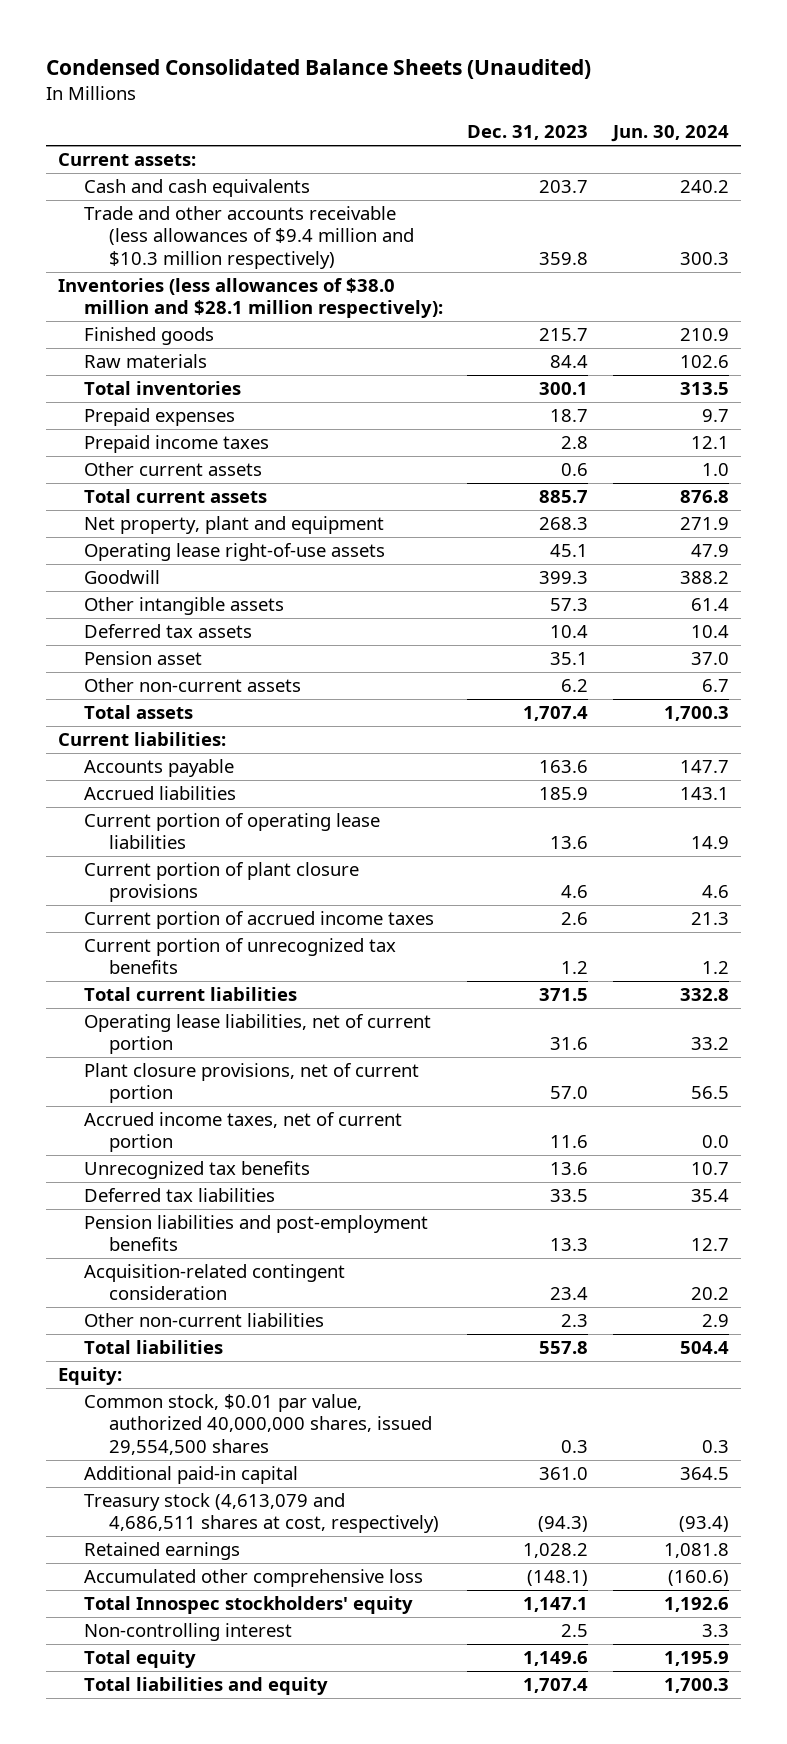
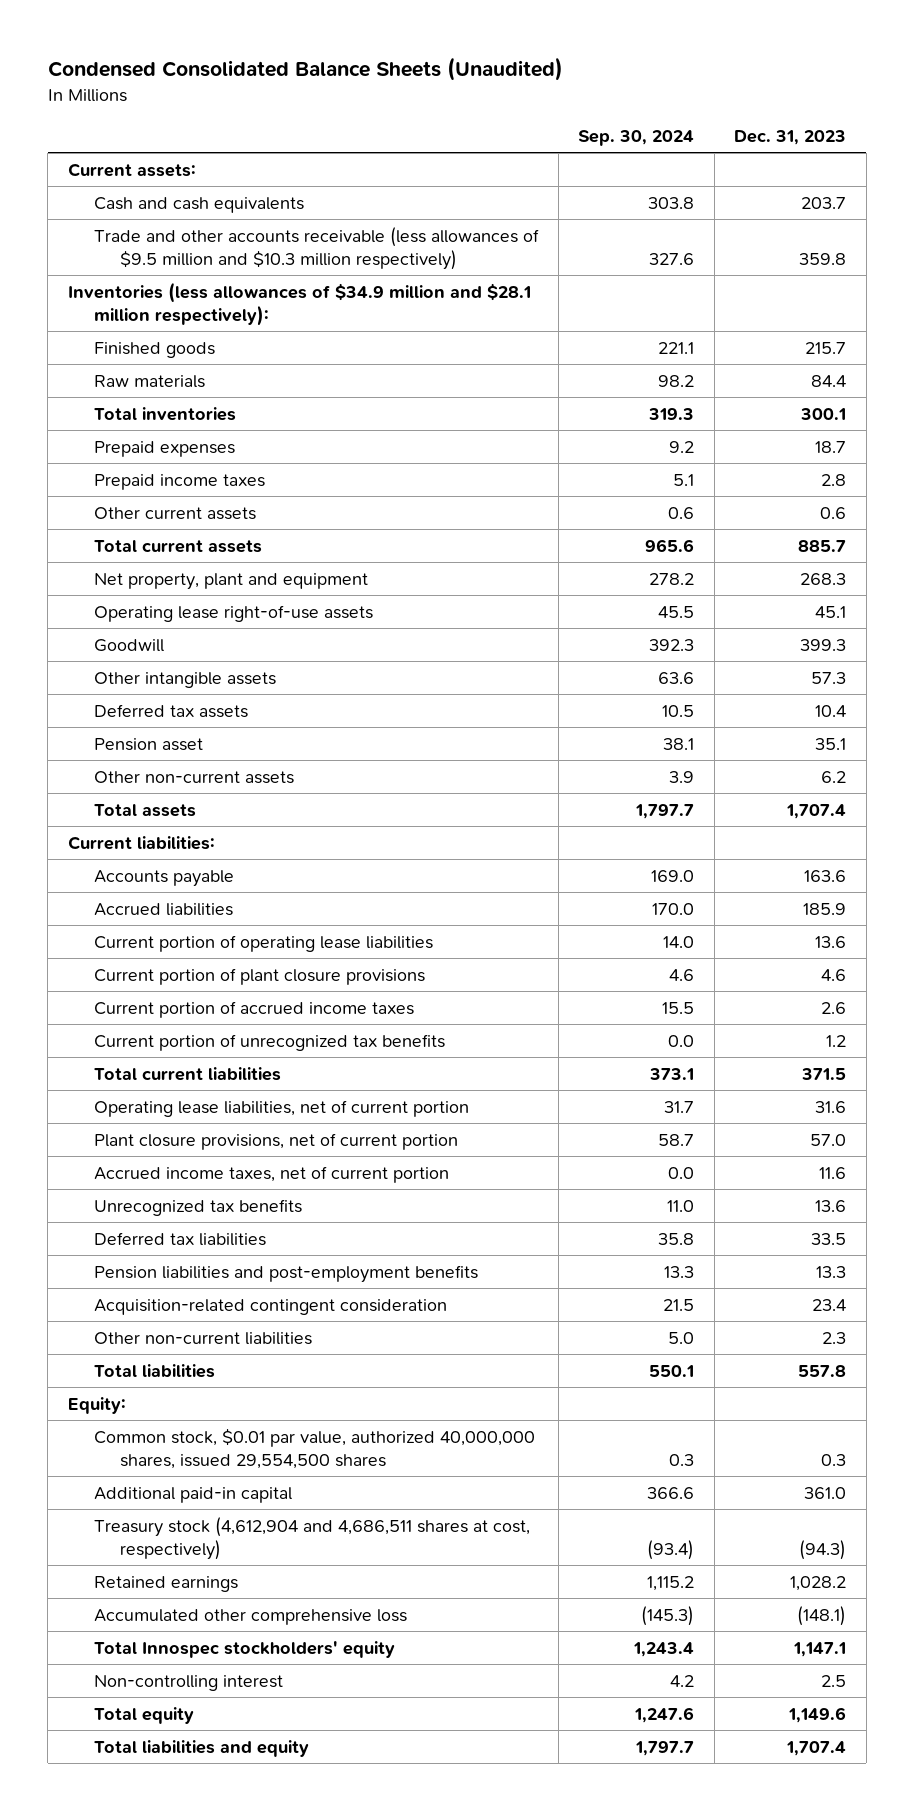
[610,125,729,143] Jun. 30, 2024 -> none
none -> [578,129,695,146] Sep. 30, 2024
[83,206,414,269] Trade and other accounts receivable (less allowances of $9.4 million and $10.3 million respectively) -> [94,226,540,270] Trade and other accounts receivable (less allowances of $9.5 million and $10.3 million respectively)
[58,278,443,319] Inventories (less allowances of $38.0 million and $28.1 million respectively): -> [68,281,532,326] Inventories (less allowances of $34.9 million and $28.1 million respectively):
[83,1493,439,1534] Treasury stock (4,613,079 and 4,686,511 shares at cost, respectively) -> [94,1516,531,1560] Treasury stock (4,612,904 and 4,686,511 shares at cost, respectively)

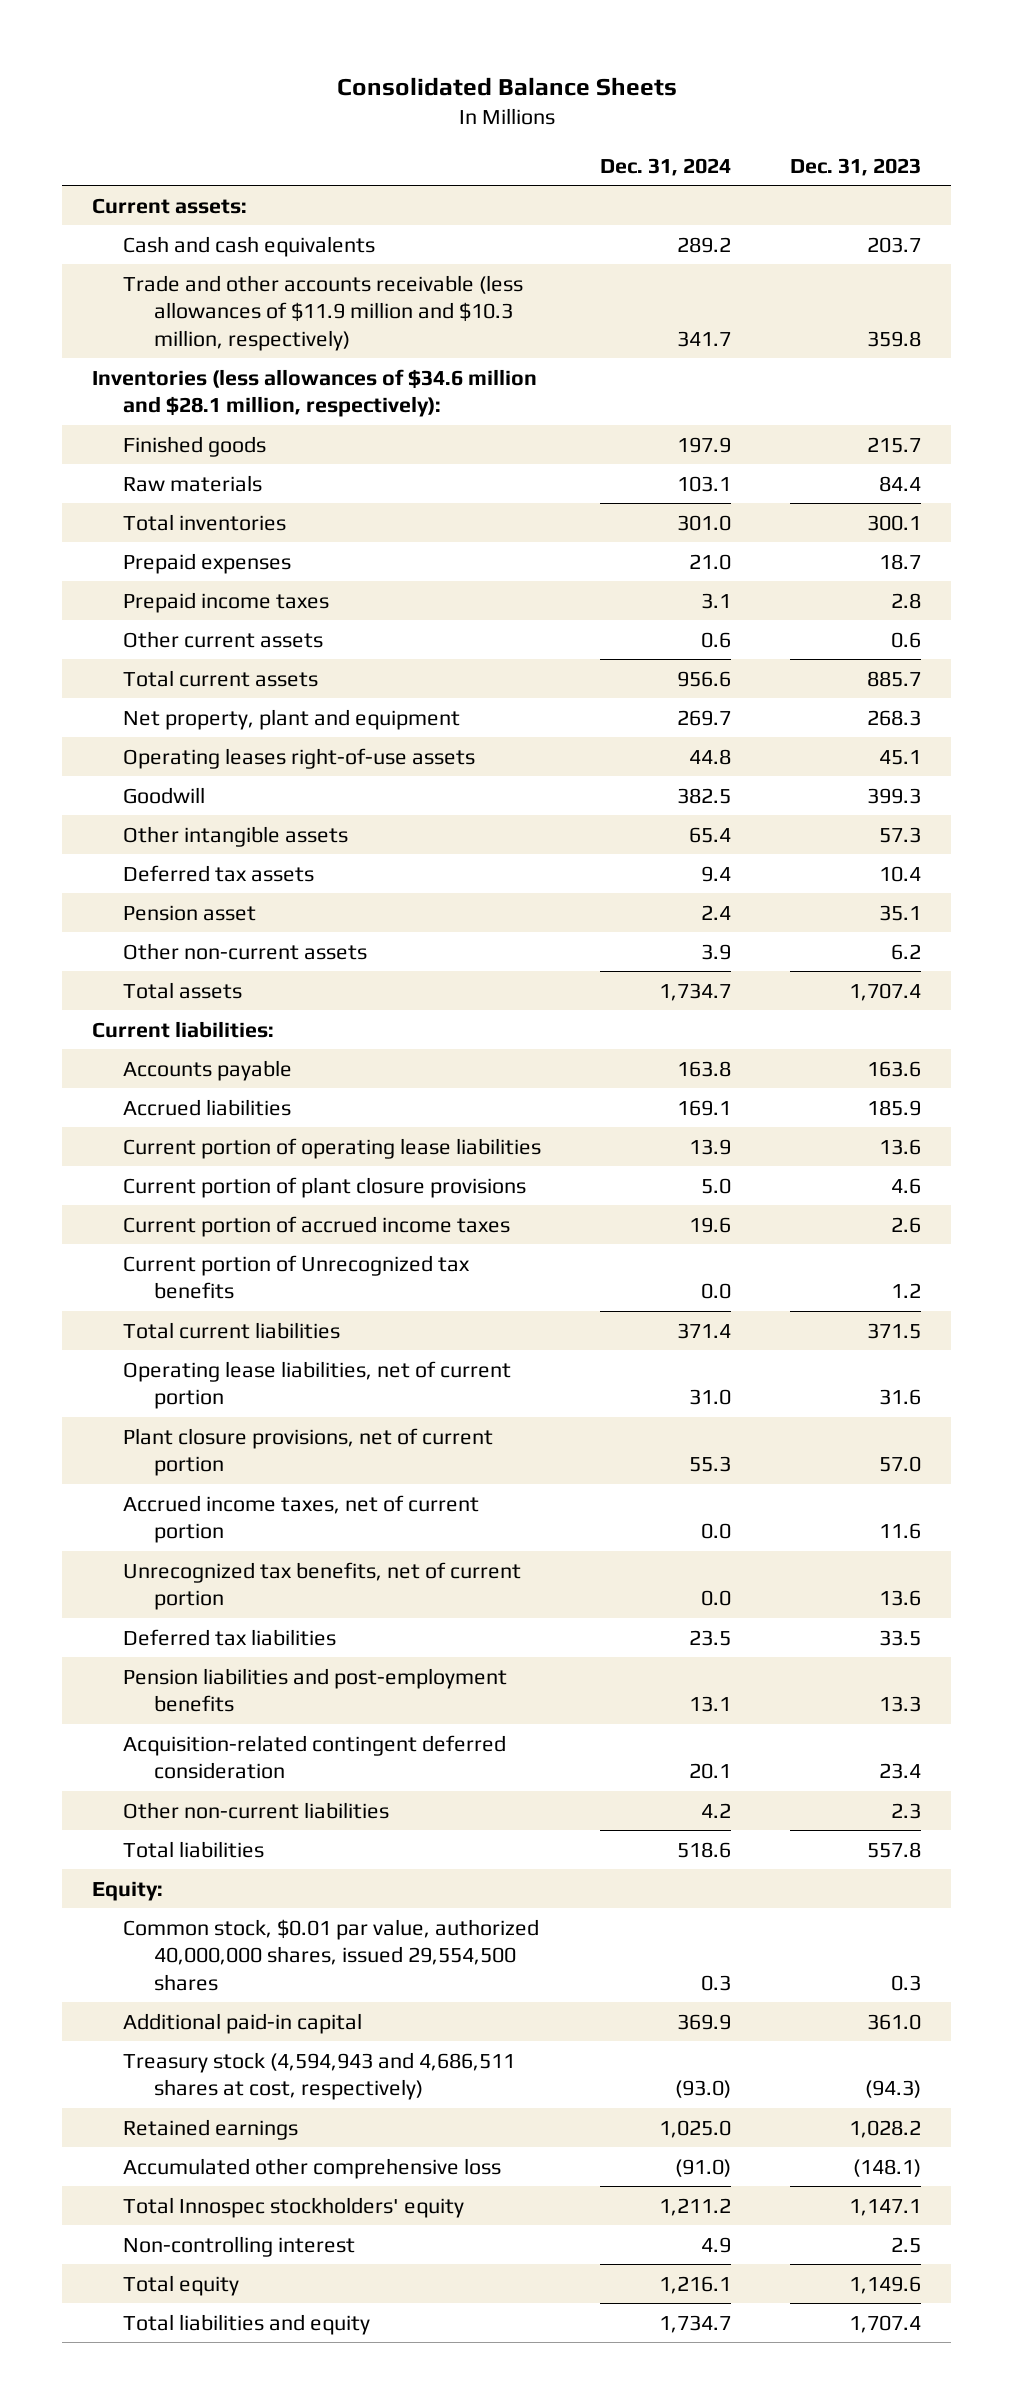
[47,57,563,82] Condensed Consolidated Balance Sheets (Unaudited) -> [336,77,677,97] Consolidated Balance Sheets
[578,129,695,146] Sep. 30, 2024 -> none
none -> [600,157,732,176] Dec. 31, 2024
[94,226,540,270] Trade and other accounts receivable (less allowances of $9.5 million and $10.3 million respectively) -> [123,274,524,351] Trade and other accounts receivable (less allowances of $11.9 million and $10.3 million, respectively)
[68,281,532,326] Inventories (less allowances of $34.9 million and $28.1 million respectively): -> [91,368,537,418] Inventories (less allowances of $34.6 million and $28.1 million, respectively):
[94,604,374,622] Operating lease right-of-use assets -> [123,747,476,769] Operating leases right-of-use assets
[94,1033,446,1051] Current portion of unrecognized tax benefits -> [123,1254,471,1300] Current portion of Unrecognized tax benefits
[94,1198,303,1216] Unrecognized tax benefits -> [123,1561,522,1611] Unrecognized tax benefits, net of current portion
[94,1298,448,1315] Acquisition-related contingent consideration -> [123,1734,507,1780] Acquisition-related contingent deferred consideration
[94,1516,531,1560] Treasury stock (4,612,904 and 4,686,511 shares at cost, respectively) -> [123,2051,516,2101] Treasury stock (4,594,943 and 4,686,511 shares at cost, respectively)

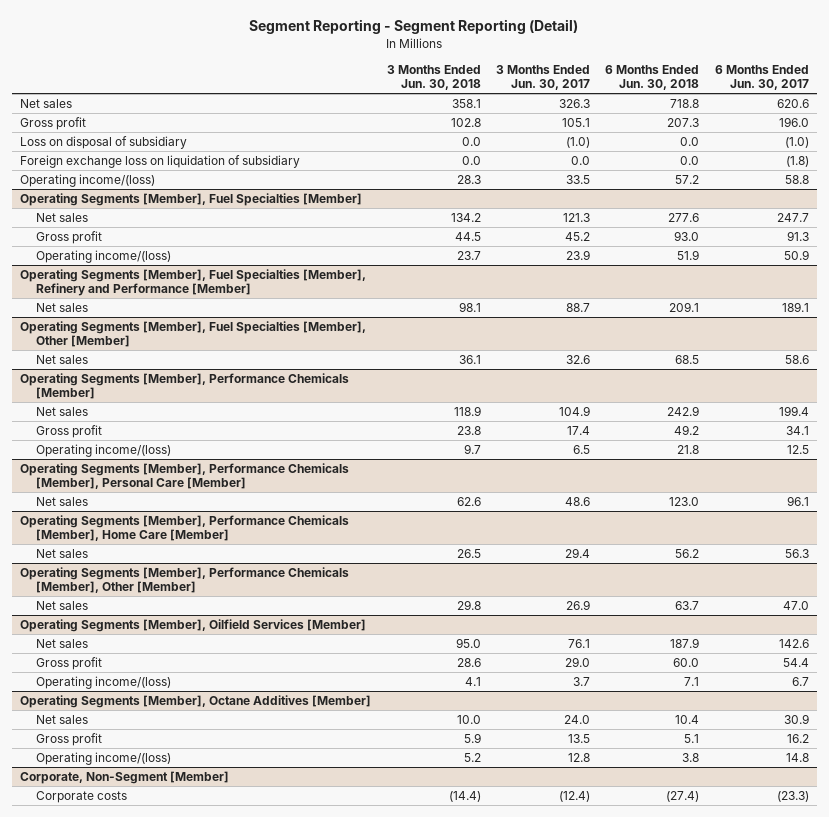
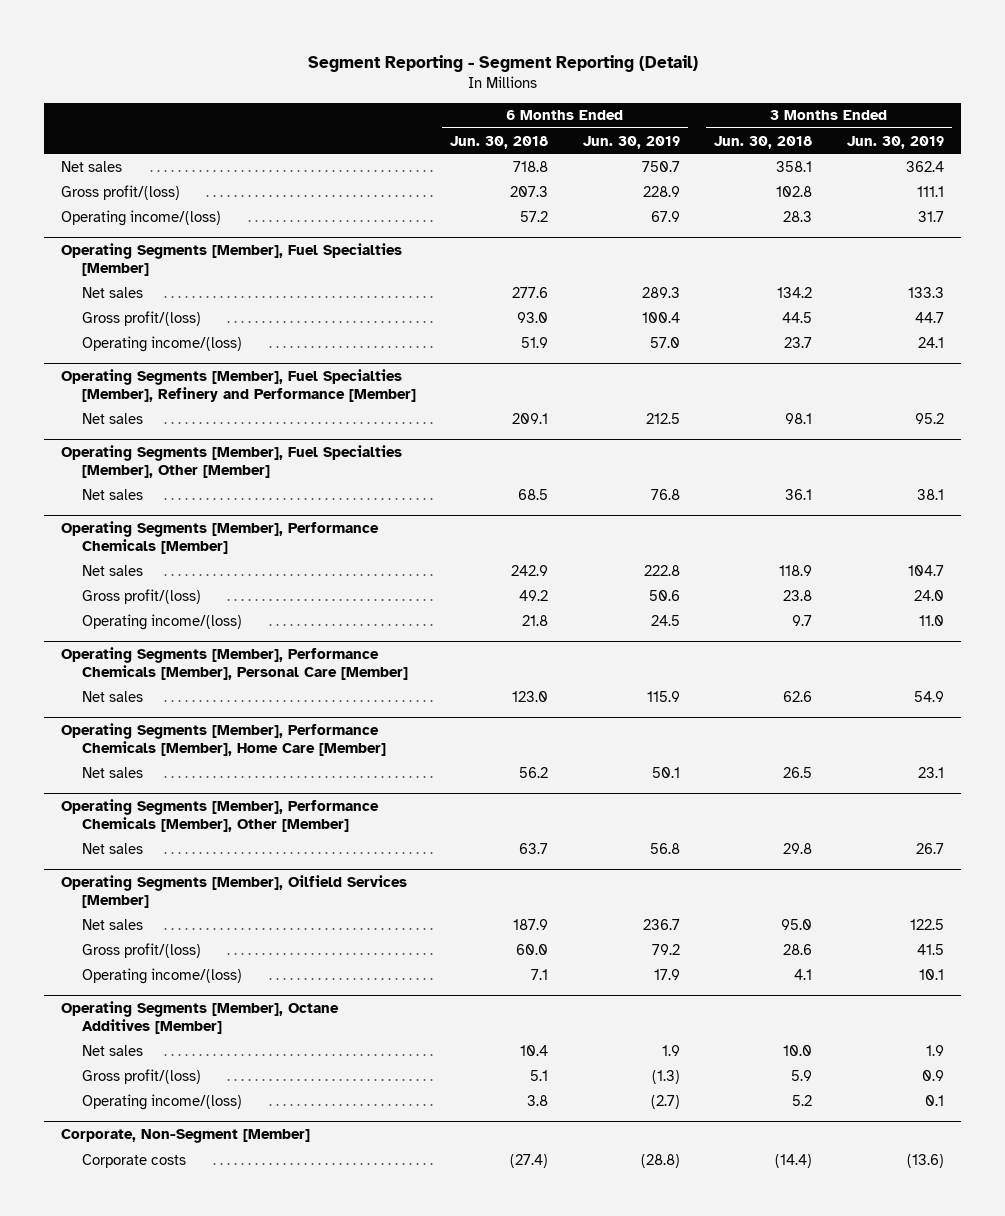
[495,64,590,91] 3 Months Ended Jun. 30, 2017 -> none
[714,64,809,91] 6 Months Ended Jun. 30, 2017 -> none
none -> [582,135,680,149] Jun. 30, 2019
none -> [846,135,944,149] Jun. 30, 2019
[20,135,188,149] Loss on disposal of subsidiary -> none
[20,154,301,168] Foreign exchange loss on liquidation of subsidiary -> none
[20,116,87,130] Gross profit -> [61,184,181,200] Gross profit/(loss)
[36,230,103,244] Gross profit -> [81,310,201,326] Gross profit/(loss)
[36,424,103,438] Gross profit -> [81,588,201,604] Gross profit/(loss)
[36,656,103,670] Gross profit -> [81,942,201,958] Gross profit/(loss)
[36,732,103,746] Gross profit -> [81,1068,201,1084] Gross profit/(loss)

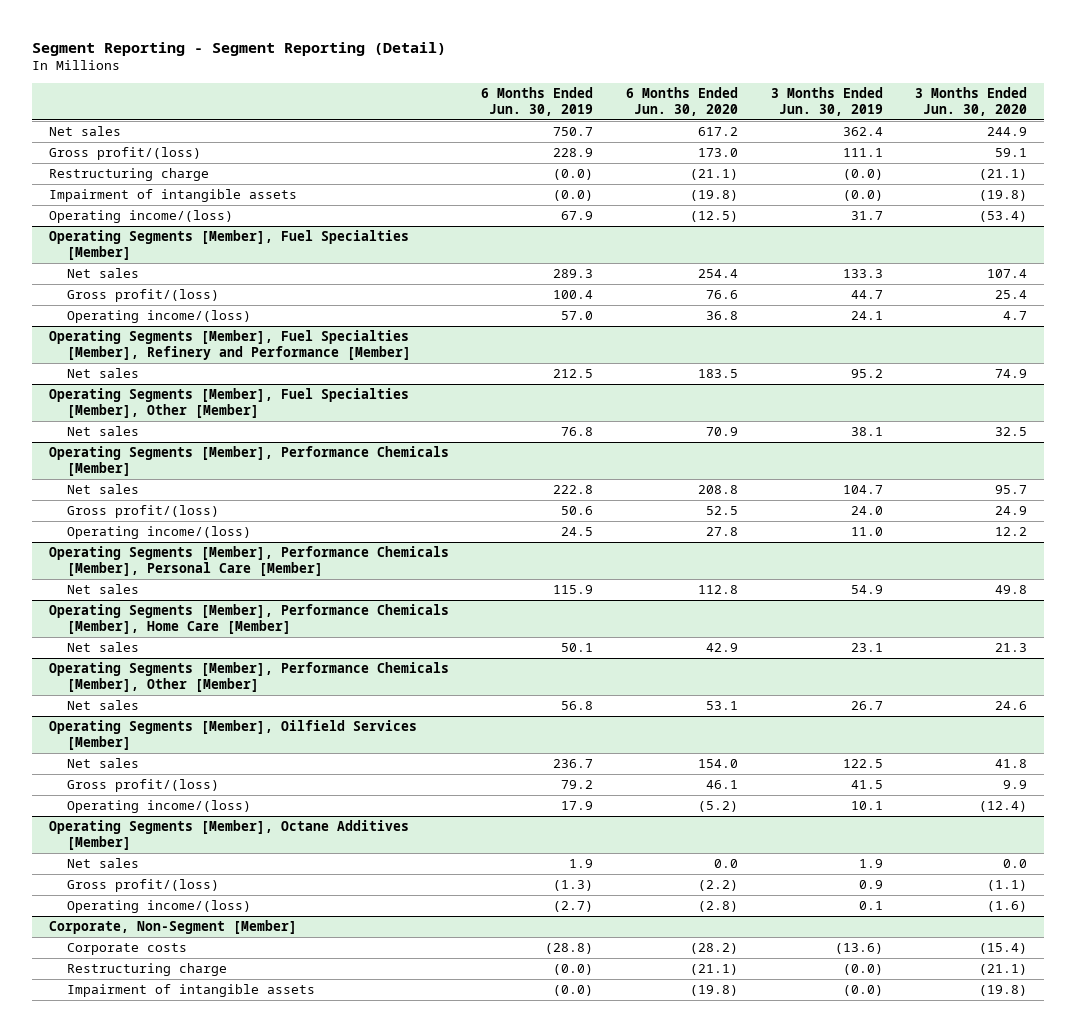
[450,135,549,149] Jun. 30, 2018 -> none
[714,135,813,149] Jun. 30, 2018 -> none
none -> [626,87,739,117] 6 Months Ended Jun. 30, 2020
none -> [915,87,1028,117] 3 Months Ended Jun. 30, 2020
none -> [48,168,209,182] Restructuring charge
none -> [48,189,297,203] Impairment of intangible assets
none -> [67,963,228,977] Restructuring charge
none -> [67,984,316,998] Impairment of intangible assets

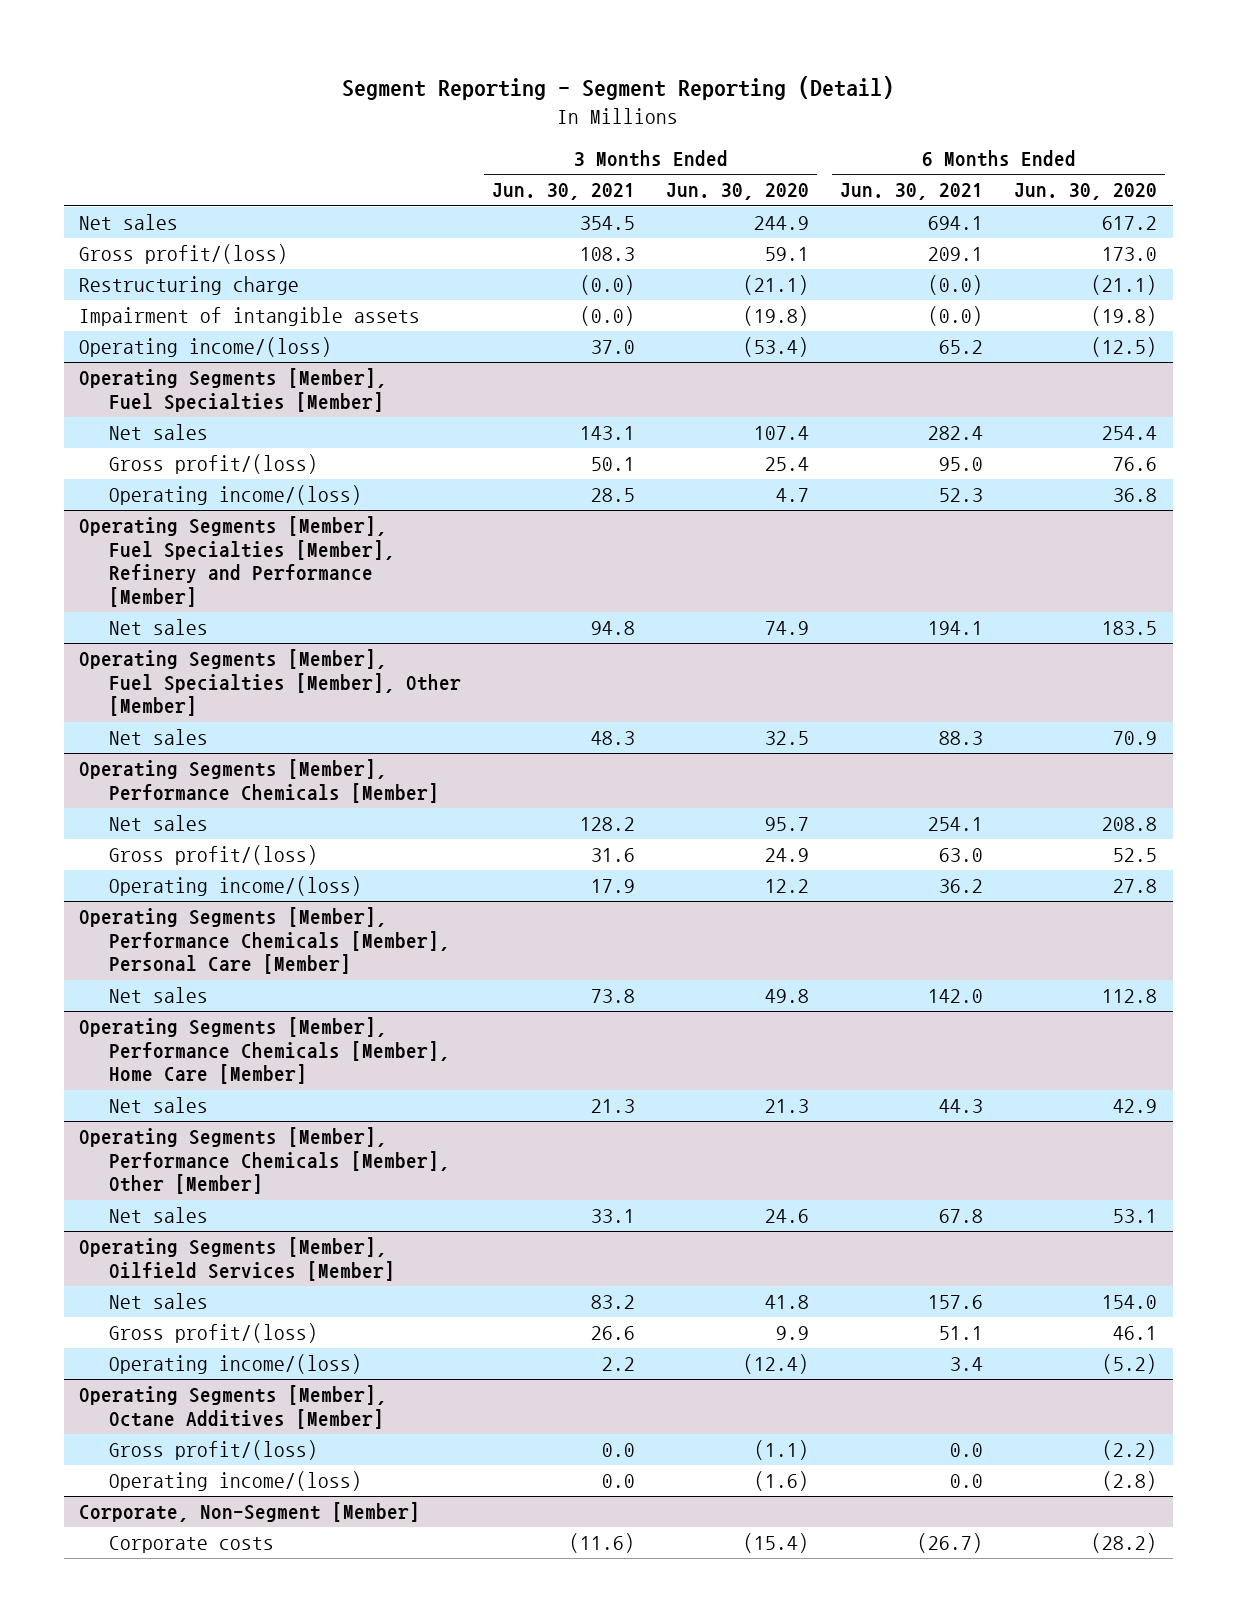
[481,87,594,117] 6 Months Ended Jun. 30, 2019 -> none
[770,87,883,117] 3 Months Ended Jun. 30, 2019 -> none
none -> [492,183,636,201] Jun. 30, 2021
none -> [840,183,984,201] Jun. 30, 2021
[67,858,140,869] Net sales -> none
[67,963,228,977] Restructuring charge -> none
[67,984,316,998] Impairment of intangible assets -> none

